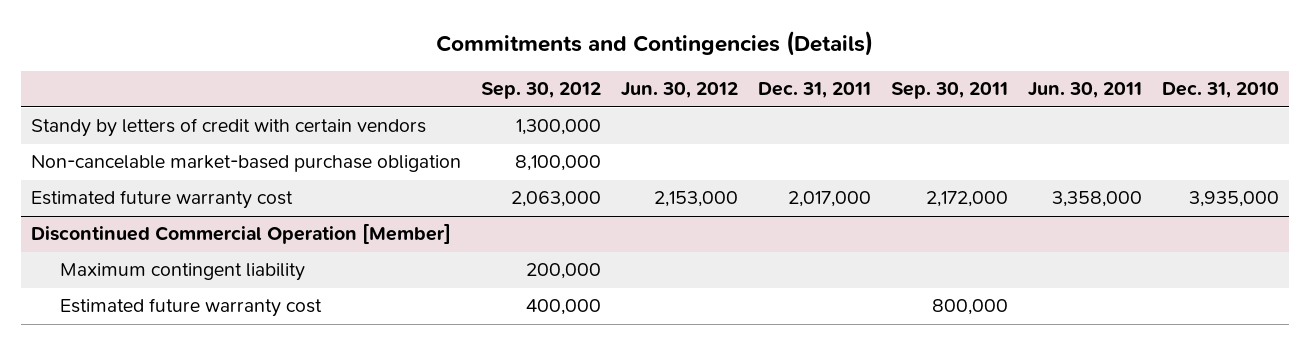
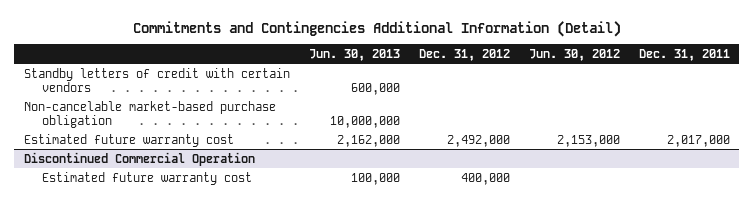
[435,31,873,57] Commitments and Contingencies (Details) -> [132,20,621,37] Commitments and Contingencies Additional Information (Detail)
[480,82,601,100] Sep. 30, 2012 -> none
[890,82,1008,100] Sep. 30, 2011 -> none
[1027,82,1142,99] Jun. 30, 2011 -> none
[1161,82,1279,99] Dec. 31, 2010 -> none
none -> [308,48,400,61] Jun. 30, 2013
none -> [418,48,510,61] Dec. 31, 2012
[30,118,426,138] Standy by letters of credit with certain vendors -> [23,67,290,92] Standby letters of credit with certain vendors
[59,263,305,282] Maximum contingent liability -> none
[30,223,451,245] Discontinued Commercial Operation [Member] -> [23,151,255,166] Discontinued Commercial Operation

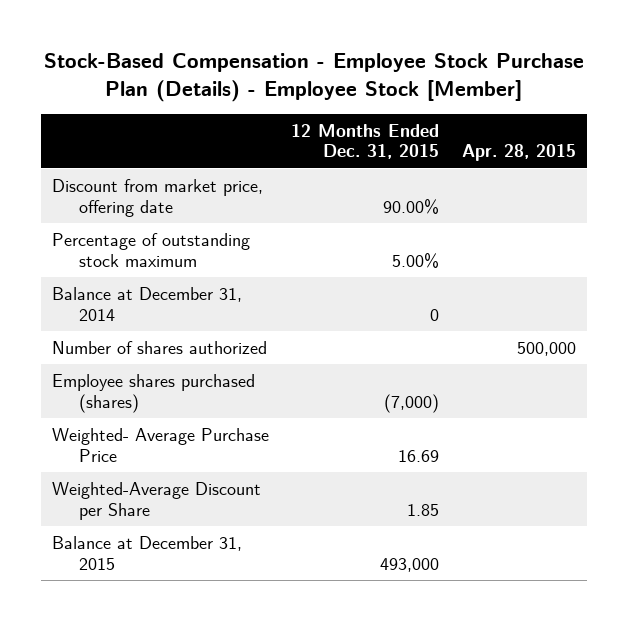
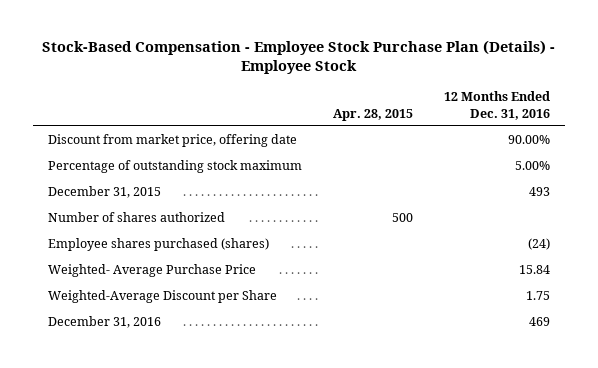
[43,53,584,103] Stock-Based Compensation - Employee Stock Purchase Plan (Details) - Employee Stock [Member] -> [42,39,556,75] Stock-Based Compensation - Employee Stock Purchase Plan (Details) - Employee Stock
[291,123,440,160] 12 Months Ended Dec. 31, 2015 -> none
none -> [443,91,550,120] 12 Months Ended Dec. 31, 2016
[52,286,243,321] Balance at December 31, 2014 -> [48,186,162,199] December 31, 2015
[516,341,576,356] 500,000 -> [392,213,414,223] 500
[52,535,243,570] Balance at December 31, 2015 -> [48,316,162,329] December 31, 2016

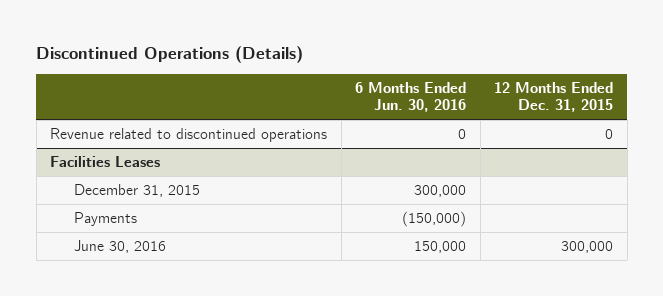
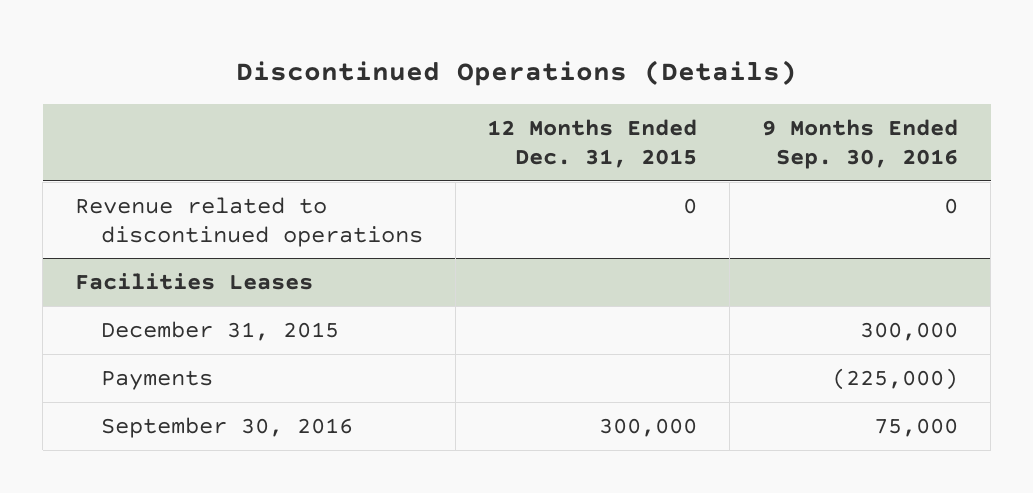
[355,82,467,113] 6 Months Ended Jun. 30, 2016 -> none
none -> [762,119,959,170] 9 Months Ended Sep. 30, 2016
[73,240,166,254] June 30, 2016 -> [100,416,353,438] September 30, 2016

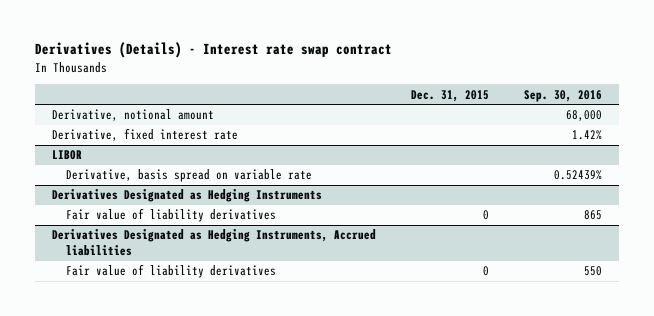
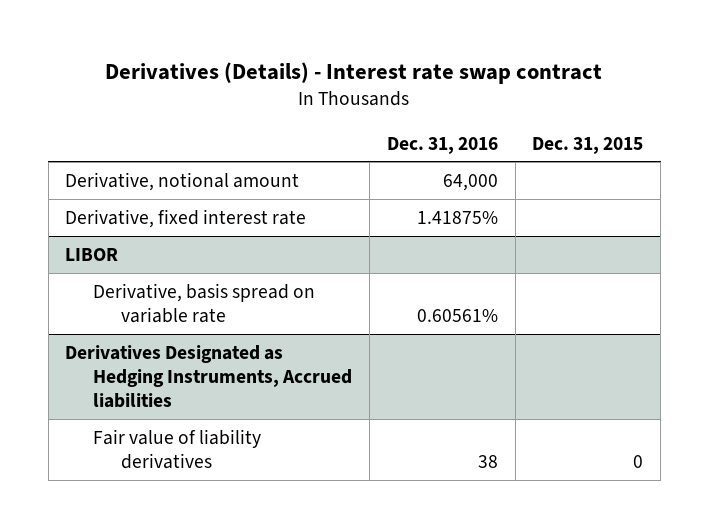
[523,89,602,102] Sep. 30, 2016 -> none
none -> [386,136,498,154] Dec. 31, 2016
[52,189,323,203] Derivatives Designated as Hedging Instruments -> none
[66,208,277,223] Fair value of liability derivatives -> none

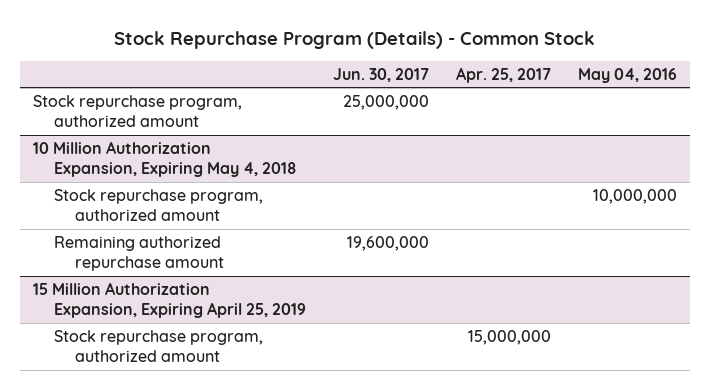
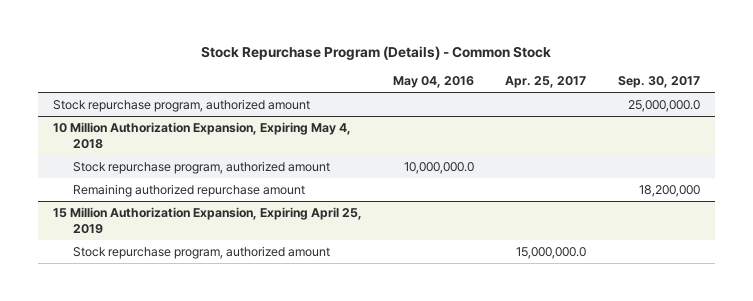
[333,67,430,82] Jun. 30, 2017 -> none
none -> [617,76,700,89] Sep. 30, 2017
[592,188,677,204] 10,000,000 -> [404,161,475,174] 10,000,000.0
[467,329,551,345] 15,000,000 -> [516,246,587,259] 15,000,000.0

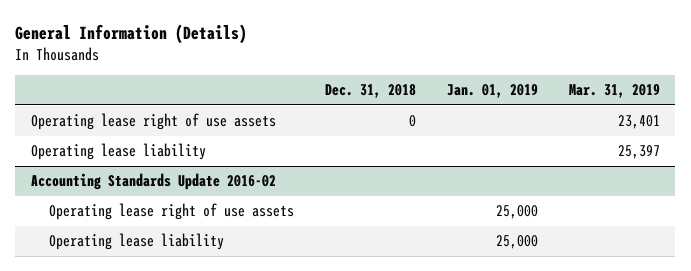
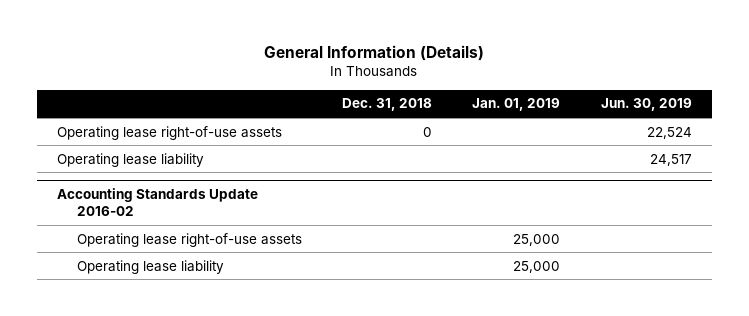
[568,84,660,99] Mar. 31, 2019 -> none
none -> [600,98,692,112] Jun. 30, 2019
[30,113,276,131] Operating lease right of use assets -> [57,125,283,140] Operating lease right-of-use assets
[48,203,294,221] Operating lease right of use assets -> [76,232,302,247] Operating lease right-of-use assets

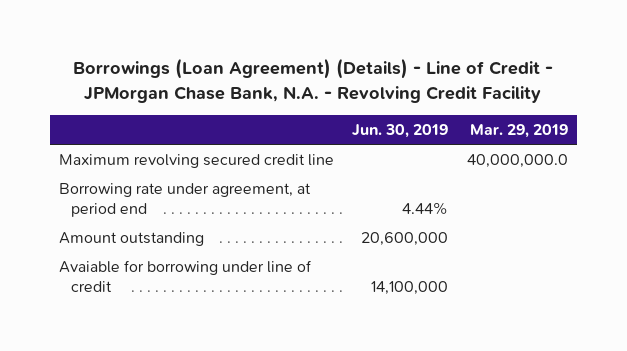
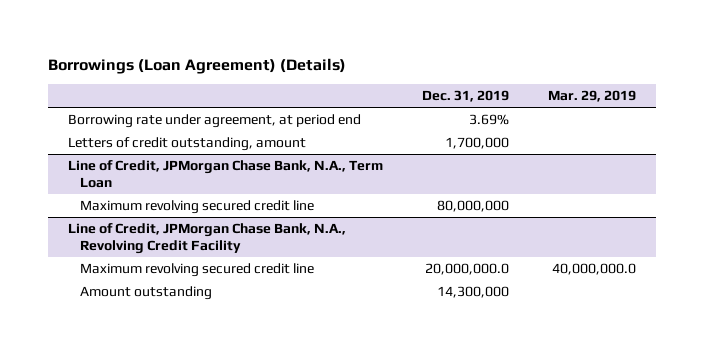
[73,58,554,103] Borrowings (Loan Agreement) (Details) - Line of Credit - JPMorgan Chase Bank, N.A. - Revolving Credit Facility -> [48,57,347,74] Borrowings (Loan Agreement) (Details)
[352,123,449,138] Jun. 30, 2019 -> none
none -> [422,89,510,102] Dec. 31, 2019
[58,154,334,169] Maximum revolving secured credit line -> none
[58,232,204,247] Amount outstanding -> none
[58,260,312,293] Avaiable for borrowing under line of credit -> none
none -> [67,137,306,152] Letters of credit outstanding, amount
none -> [67,160,383,188] Line of Credit, JPMorgan Chase Bank, N.A., Term Loan
none -> [80,200,315,215] Maximum revolving secured credit line
none -> [67,223,346,254] Line of Credit, JPMorgan Chase Bank, N.A., Revolving Credit Facility
none -> [80,263,315,278] Maximum revolving secured credit line
none -> [80,286,213,301] Amount outstanding

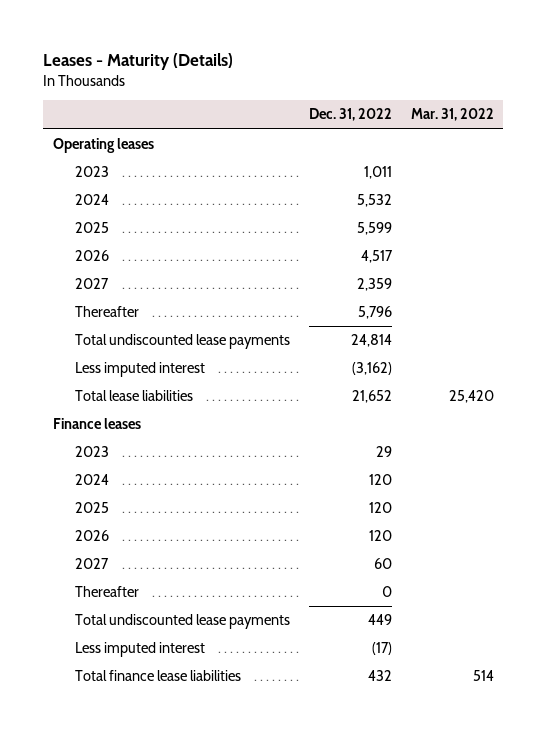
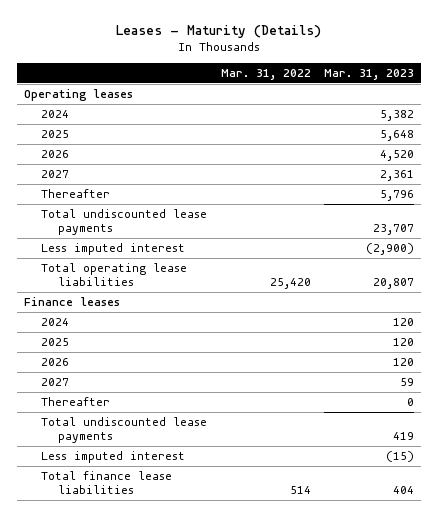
[308,108,392,122] Dec. 31, 2022 -> none
none -> [324,68,415,80] Mar. 31, 2023
[74,166,109,178] 2023 -> none
[74,390,193,402] Total lease liabilities -> [40,263,187,286] Total operating lease liabilities
[74,446,109,458] 2023 -> none

